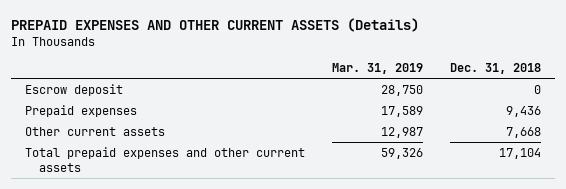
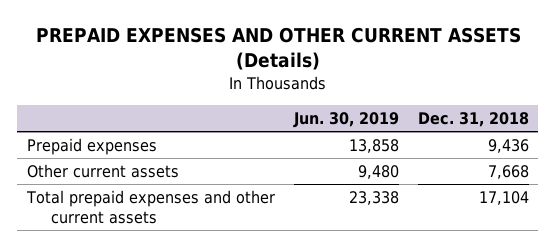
[332,63,424,75] Mar. 31, 2019 -> none
none -> [292,112,399,129] Jun. 30, 2019
[24,83,123,96] Escrow deposit -> none

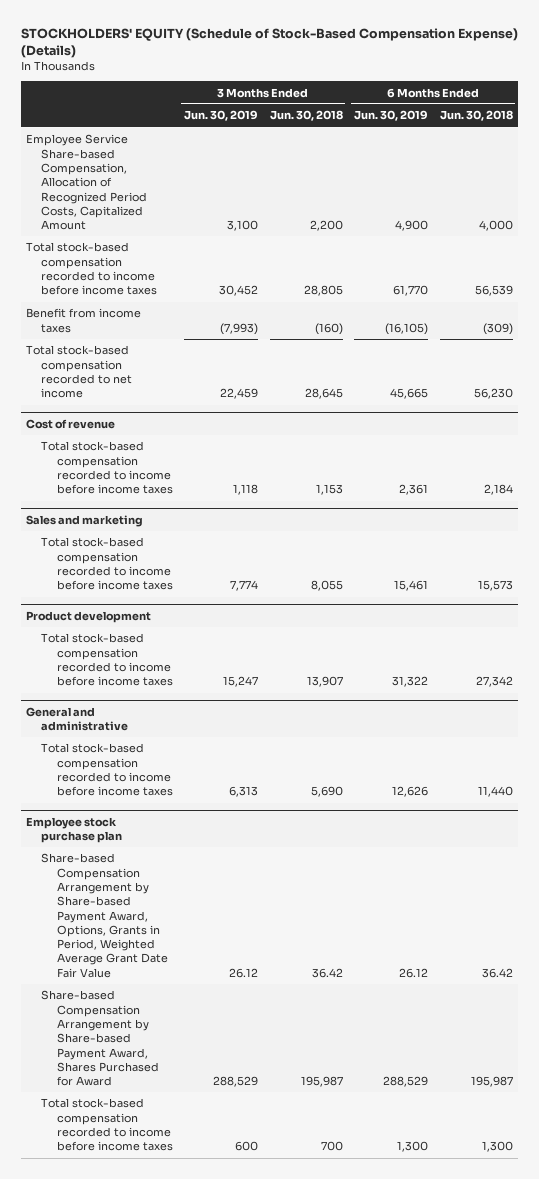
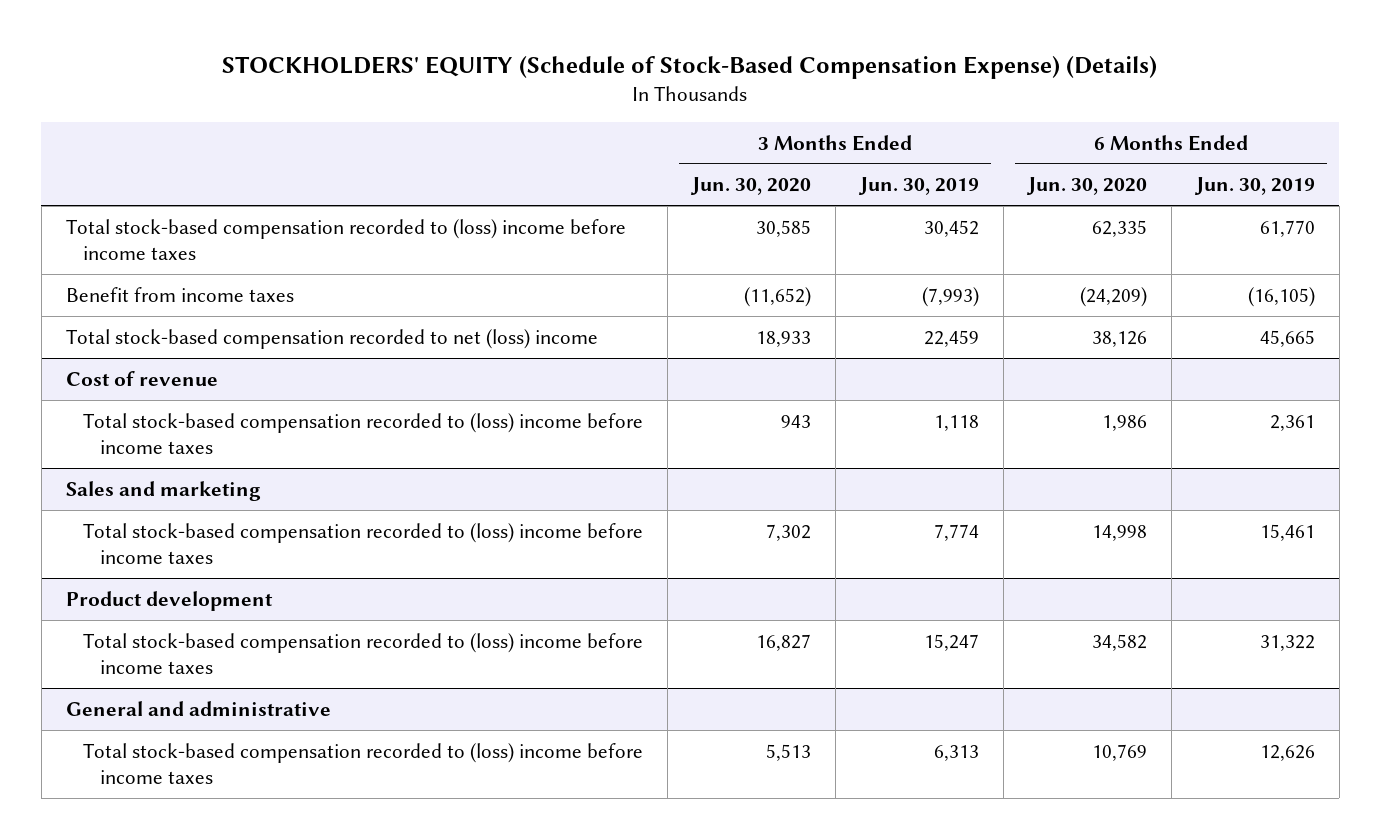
[269,110,343,122] Jun. 30, 2018 -> none
[439,110,513,122] Jun. 30, 2018 -> none
none -> [689,177,811,196] Jun. 30, 2020
none -> [1025,177,1147,196] Jun. 30, 2020
[26,134,148,231] Employee Service Share-based Compensation, Allocation of Recognized Period Costs, Capitalized Amount -> none
[26,242,158,296] Total stock-based compensation recorded to income before income taxes -> [65,218,626,261] Total stock-based compensation recorded to (loss) income before income taxes
[26,345,133,399] Total stock-based compensation recorded to net income -> [65,328,598,349] Total stock-based compensation recorded to net (loss) income
[41,441,173,495] Total stock-based compensation recorded to income before income taxes -> [82,412,643,455] Total stock-based compensation recorded to (loss) income before income taxes
[41,537,173,591] Total stock-based compensation recorded to income before income taxes -> [82,522,643,565] Total stock-based compensation recorded to (loss) income before income taxes
[41,633,173,687] Total stock-based compensation recorded to income before income taxes -> [82,632,643,675] Total stock-based compensation recorded to (loss) income before income taxes
[26,816,123,843] Employee stock purchase plan -> none
[41,853,168,978] Share-based Compensation Arrangement by Share-based Payment Award, Options, Grants in Period, Weighted Average Grant Date Fair Value -> none
[41,990,159,1087] Share-based Compensation Arrangement by Share-based Payment Award, Shares Purchased for Award -> none
[41,1098,173,1152] Total stock-based compensation recorded to income before income taxes -> none
[41,743,173,797] Total stock-based compensation recorded to income before income taxes -> [82,742,643,785] Total stock-based compensation recorded to (loss) income before income taxes

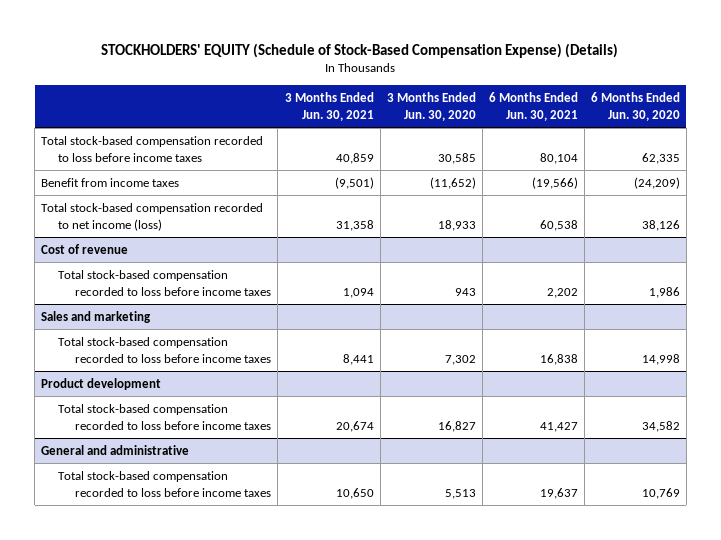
[857,177,979,196] Jun. 30, 2019 -> none
[1193,177,1315,196] Jun. 30, 2019 -> none
none -> [284,92,374,121] 3 Months Ended Jun. 30, 2021
none -> [488,92,578,121] 6 Months Ended Jun. 30, 2021
[65,218,626,261] Total stock-based compensation recorded to (loss) income before income taxes -> [41,135,264,162] Total stock-based compensation recorded to loss before income taxes
[65,328,598,349] Total stock-based compensation recorded to net (loss) income -> [41,202,264,231] Total stock-based compensation recorded to net income (loss)
[82,412,643,455] Total stock-based compensation recorded to (loss) income before income taxes -> [58,269,272,296] Total stock-based compensation recorded to loss before income taxes
[82,522,643,565] Total stock-based compensation recorded to (loss) income before income taxes -> [58,336,272,363] Total stock-based compensation recorded to loss before income taxes
[82,632,643,675] Total stock-based compensation recorded to (loss) income before income taxes -> [58,403,272,430] Total stock-based compensation recorded to loss before income taxes
[82,742,643,785] Total stock-based compensation recorded to (loss) income before income taxes -> [58,470,272,497] Total stock-based compensation recorded to loss before income taxes

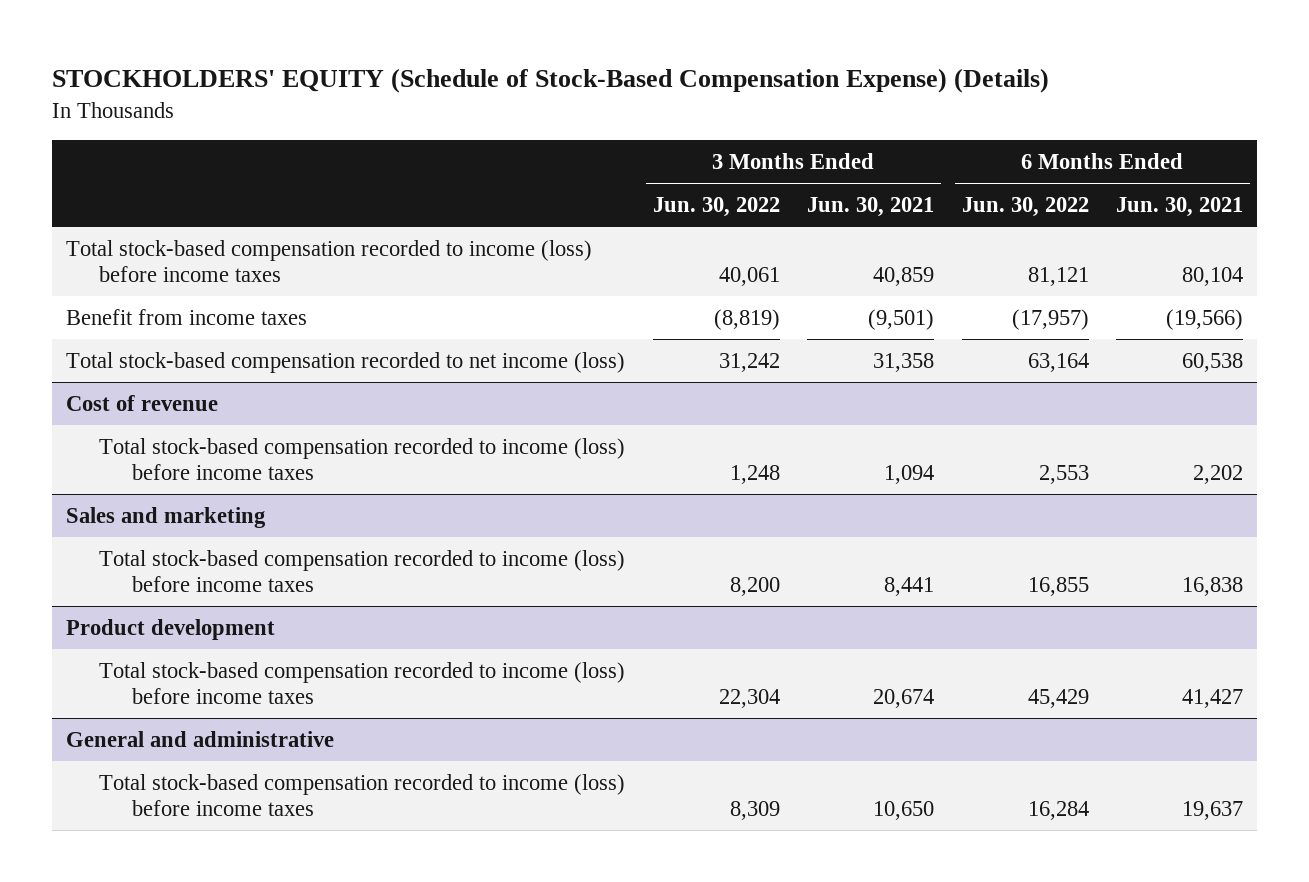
[386,92,476,121] 3 Months Ended Jun. 30, 2020 -> none
[590,92,680,121] 6 Months Ended Jun. 30, 2020 -> none
none -> [652,197,780,218] Jun. 30, 2022
none -> [961,197,1089,218] Jun. 30, 2022
[41,135,264,162] Total stock-based compensation recorded to loss before income taxes -> [65,239,592,282] Total stock-based compensation recorded to income (loss) before income taxes
[58,269,272,296] Total stock-based compensation recorded to loss before income taxes -> [99,437,626,480] Total stock-based compensation recorded to income (loss) before income taxes
[58,336,272,363] Total stock-based compensation recorded to loss before income taxes -> [99,549,626,592] Total stock-based compensation recorded to income (loss) before income taxes
[58,403,272,430] Total stock-based compensation recorded to loss before income taxes -> [99,661,626,704] Total stock-based compensation recorded to income (loss) before income taxes
[58,470,272,497] Total stock-based compensation recorded to loss before income taxes -> [99,773,626,816] Total stock-based compensation recorded to income (loss) before income taxes

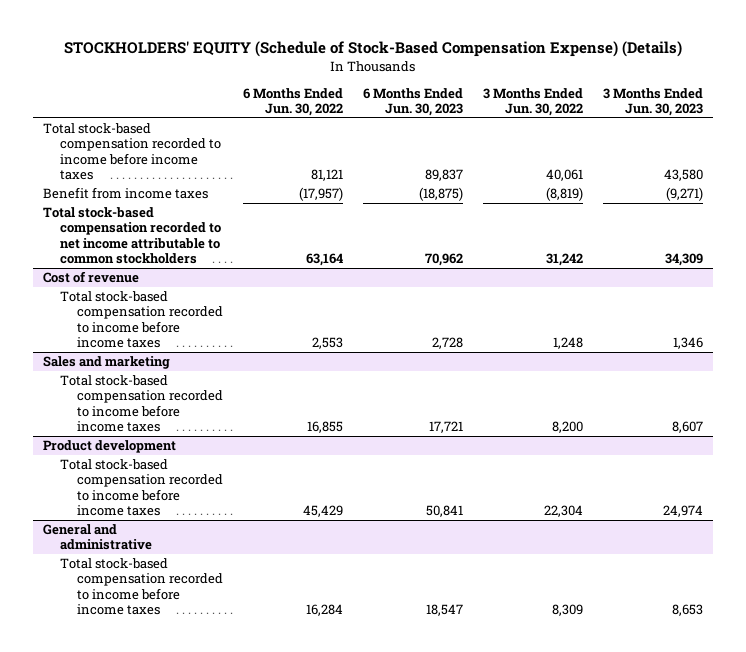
[807,197,935,218] Jun. 30, 2021 -> none
[1115,197,1243,218] Jun. 30, 2021 -> none
none -> [363,88,464,117] 6 Months Ended Jun. 30, 2023
none -> [603,88,704,117] 3 Months Ended Jun. 30, 2023
[65,239,592,282] Total stock-based compensation recorded to income (loss) before income taxes -> [42,123,221,180] Total stock-based compensation recorded to income before income taxes
[65,351,625,373] Total stock-based compensation recorded to net income (loss) -> [42,207,221,264] Total stock-based compensation recorded to net income attributable to common stockholders
[99,437,626,480] Total stock-based compensation recorded to income (loss) before income taxes -> [59,291,223,348] Total stock-based compensation recorded to income before income taxes
[99,549,626,592] Total stock-based compensation recorded to income (loss) before income taxes -> [59,375,223,432] Total stock-based compensation recorded to income before income taxes
[99,661,626,704] Total stock-based compensation recorded to income (loss) before income taxes -> [59,459,223,516] Total stock-based compensation recorded to income before income taxes
[99,773,626,816] Total stock-based compensation recorded to income (loss) before income taxes -> [59,558,223,615] Total stock-based compensation recorded to income before income taxes

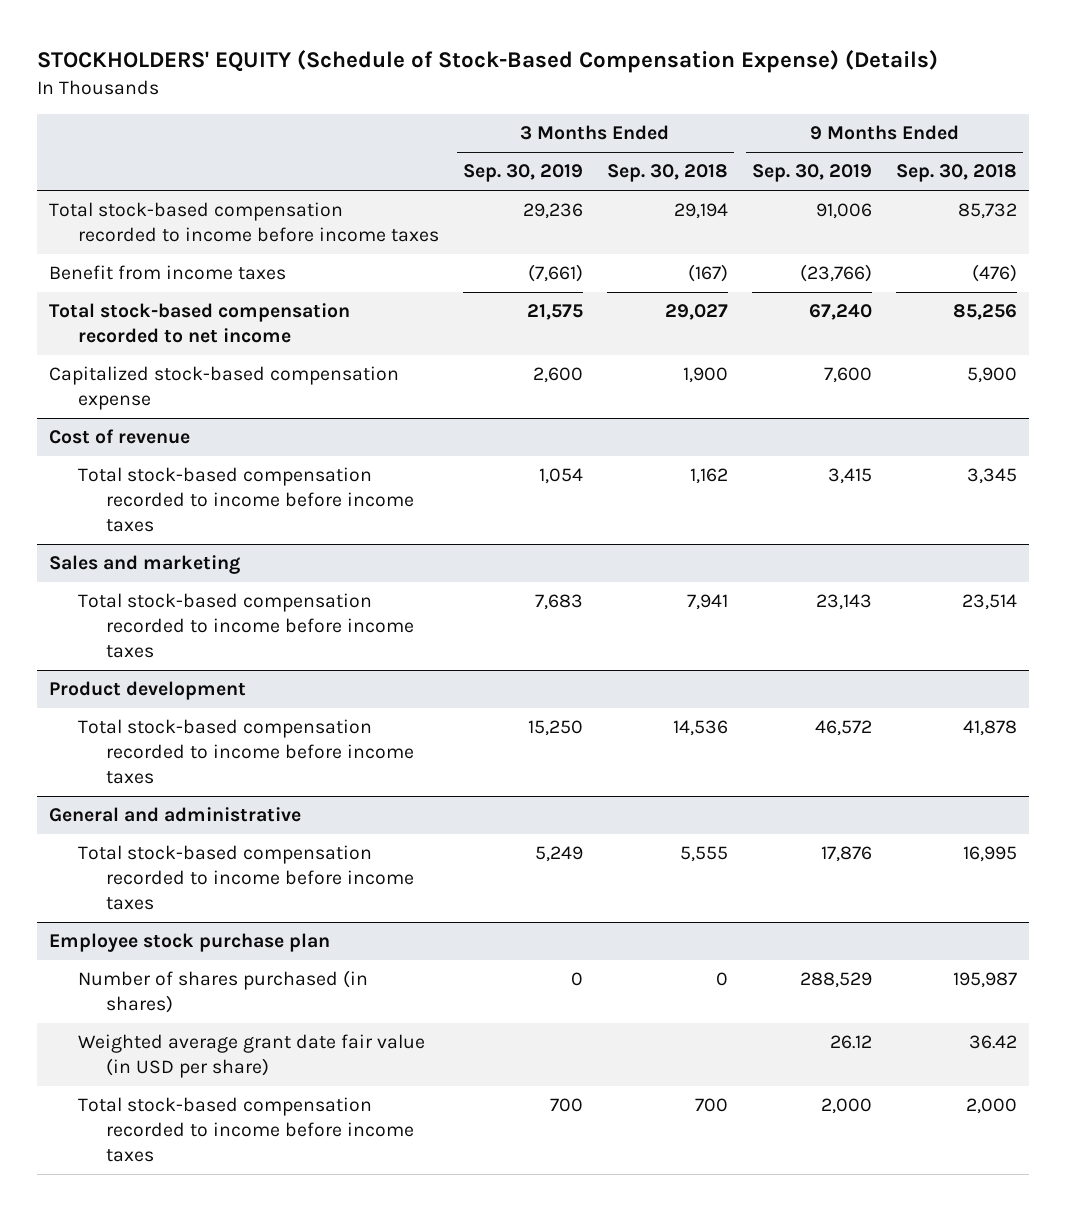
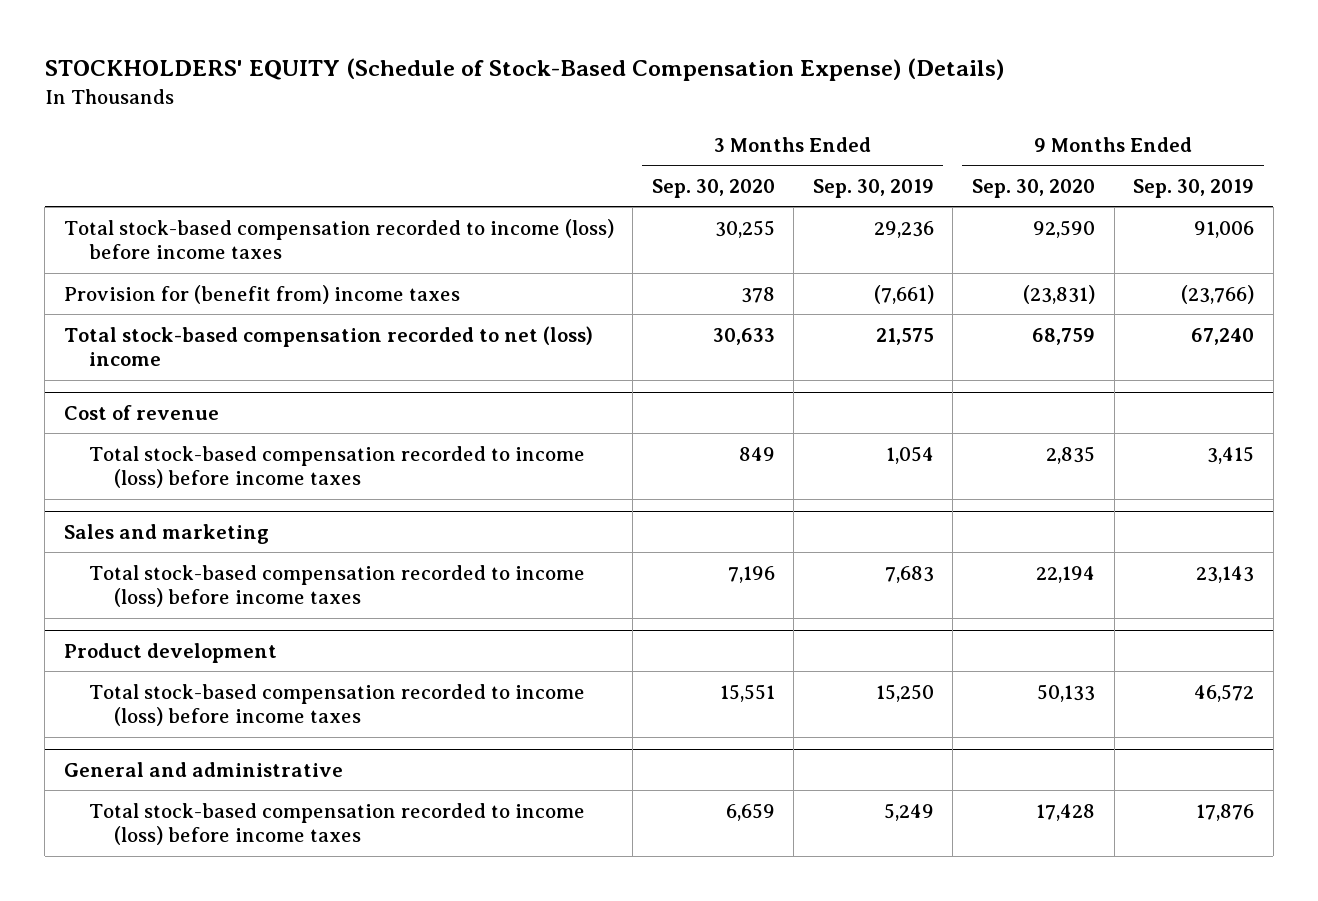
[607,164,729,183] Sep. 30, 2018 -> none
[896,164,1018,183] Sep. 30, 2018 -> none
none -> [651,179,775,199] Sep. 30, 2020
none -> [971,179,1095,199] Sep. 30, 2020
[48,366,399,411] Capitalized stock-based compensation expense -> none
[48,202,439,243] Total stock-based compensation recorded to income before income taxes -> [63,218,614,260] Total stock-based compensation recorded to income (loss) before income taxes
[48,265,286,281] Benefit from income taxes -> [63,284,460,304] Provision for (benefit from) income taxes
[48,303,350,344] Total stock-based compensation recorded to net income -> [63,325,593,367] Total stock-based compensation recorded to net (loss) income
[77,467,415,533] Total stock-based compensation recorded to income before income taxes -> [88,445,585,489] Total stock-based compensation recorded to income (loss) before income taxes
[77,593,415,659] Total stock-based compensation recorded to income before income taxes -> [88,564,585,608] Total stock-based compensation recorded to income (loss) before income taxes
[77,719,415,785] Total stock-based compensation recorded to income before income taxes -> [88,683,585,727] Total stock-based compensation recorded to income (loss) before income taxes
[48,933,330,953] Employee stock purchase plan -> none
[77,970,368,1014] Number of shares purchased (in shares) -> none
[77,1034,425,1079] Weighted average grant date fair value (in USD per share) -> none
[77,1097,415,1163] Total stock-based compensation recorded to income before income taxes -> none
[77,845,415,911] Total stock-based compensation recorded to income before income taxes -> [88,802,585,846] Total stock-based compensation recorded to income (loss) before income taxes

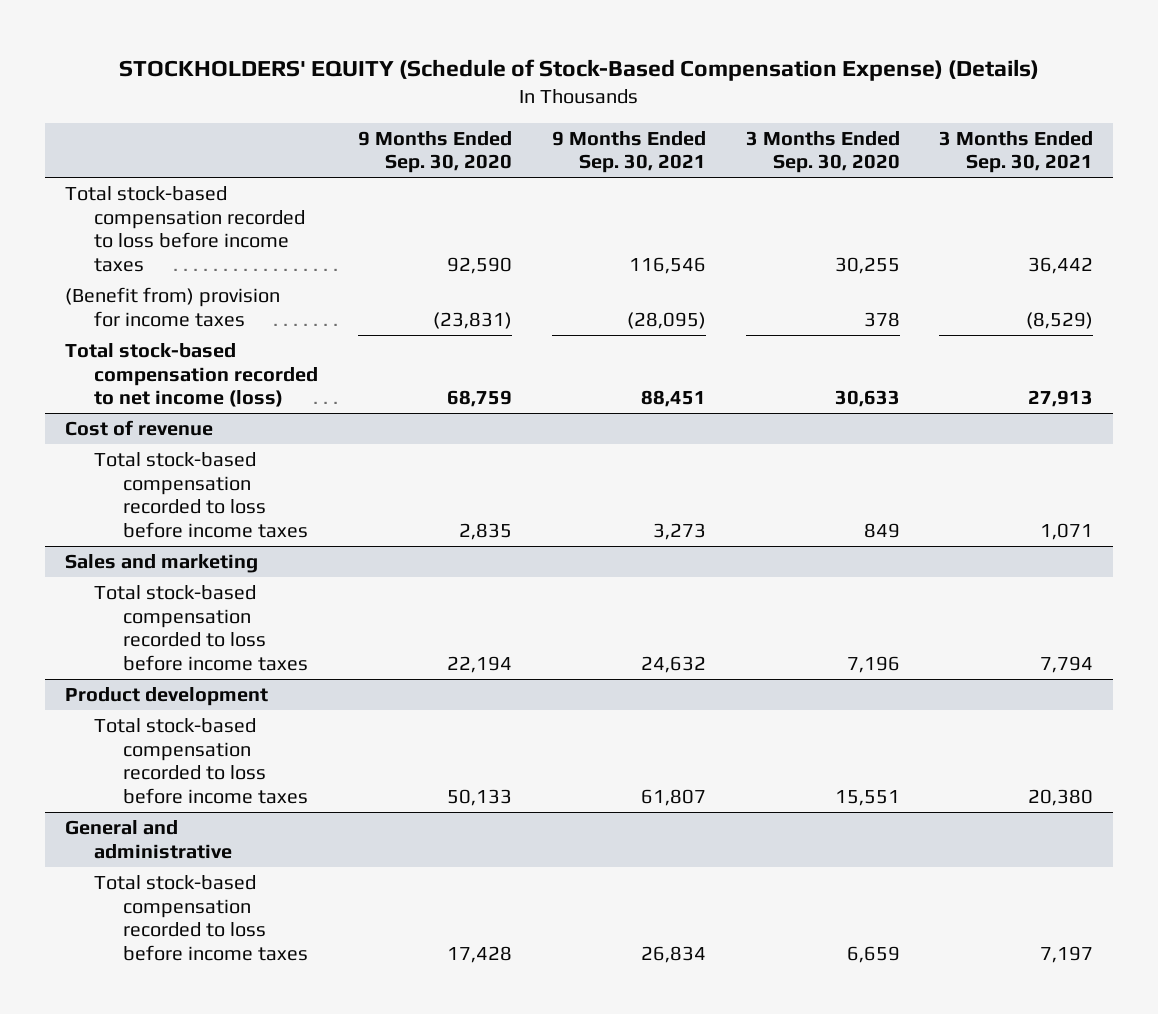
[812,179,934,199] Sep. 30, 2019 -> none
[1133,179,1255,199] Sep. 30, 2019 -> none
none -> [551,130,706,174] 9 Months Ended Sep. 30, 2021
none -> [939,130,1094,174] 3 Months Ended Sep. 30, 2021
[63,218,614,260] Total stock-based compensation recorded to income (loss) before income taxes -> [64,185,305,273] Total stock-based compensation recorded to loss before income taxes
[63,284,460,304] Provision for (benefit from) income taxes -> [64,286,280,327] (Benefit from) provision for income taxes
[63,325,593,367] Total stock-based compensation recorded to net (loss) income -> [64,342,318,408] Total stock-based compensation recorded to net income (loss)
[88,445,585,489] Total stock-based compensation recorded to income (loss) before income taxes -> [93,451,308,539] Total stock-based compensation recorded to loss before income taxes
[88,564,585,608] Total stock-based compensation recorded to income (loss) before income taxes -> [93,584,308,672] Total stock-based compensation recorded to loss before income taxes
[88,683,585,727] Total stock-based compensation recorded to income (loss) before income taxes -> [93,717,308,805] Total stock-based compensation recorded to loss before income taxes
[88,802,585,846] Total stock-based compensation recorded to income (loss) before income taxes -> [93,874,308,962] Total stock-based compensation recorded to loss before income taxes

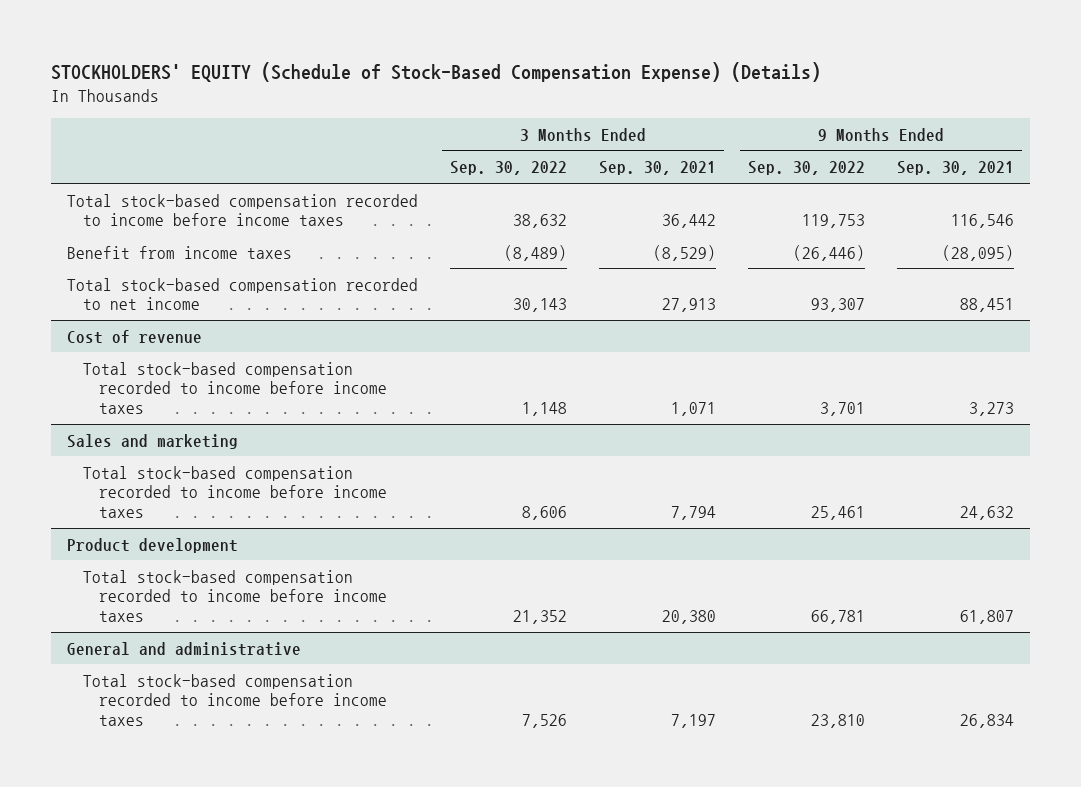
[357,130,512,174] 9 Months Ended Sep. 30, 2020 -> none
[745,130,900,174] 3 Months Ended Sep. 30, 2020 -> none
none -> [450,161,568,176] Sep. 30, 2022
none -> [747,161,865,176] Sep. 30, 2022
[64,185,305,273] Total stock-based compensation recorded to loss before income taxes -> [67,193,419,227] Total stock-based compensation recorded to income before income taxes
[64,286,280,327] (Benefit from) provision for income taxes -> [67,245,293,259] Benefit from income taxes
[64,342,318,408] Total stock-based compensation recorded to net income (loss) -> [67,277,419,311] Total stock-based compensation recorded to net income
[93,451,308,539] Total stock-based compensation recorded to loss before income taxes -> [83,361,388,415] Total stock-based compensation recorded to income before income taxes
[93,584,308,672] Total stock-based compensation recorded to loss before income taxes -> [83,465,388,519] Total stock-based compensation recorded to income before income taxes
[93,717,308,805] Total stock-based compensation recorded to loss before income taxes -> [83,569,388,623] Total stock-based compensation recorded to income before income taxes
[93,874,308,962] Total stock-based compensation recorded to loss before income taxes -> [83,673,388,727] Total stock-based compensation recorded to income before income taxes

